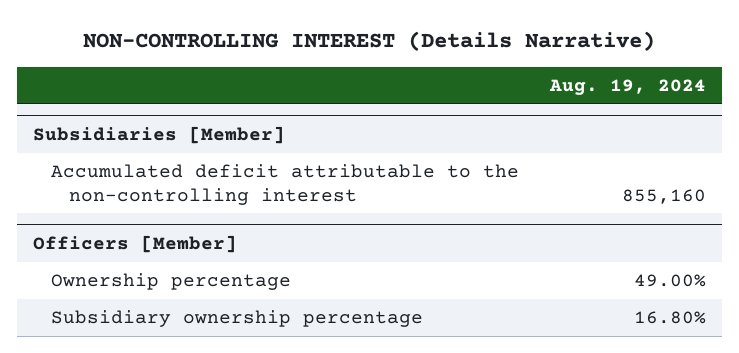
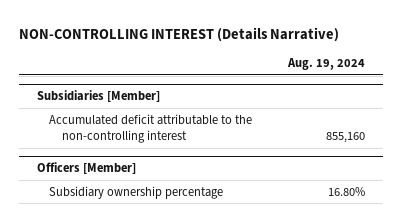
[50,272,291,290] Ownership percentage -> none

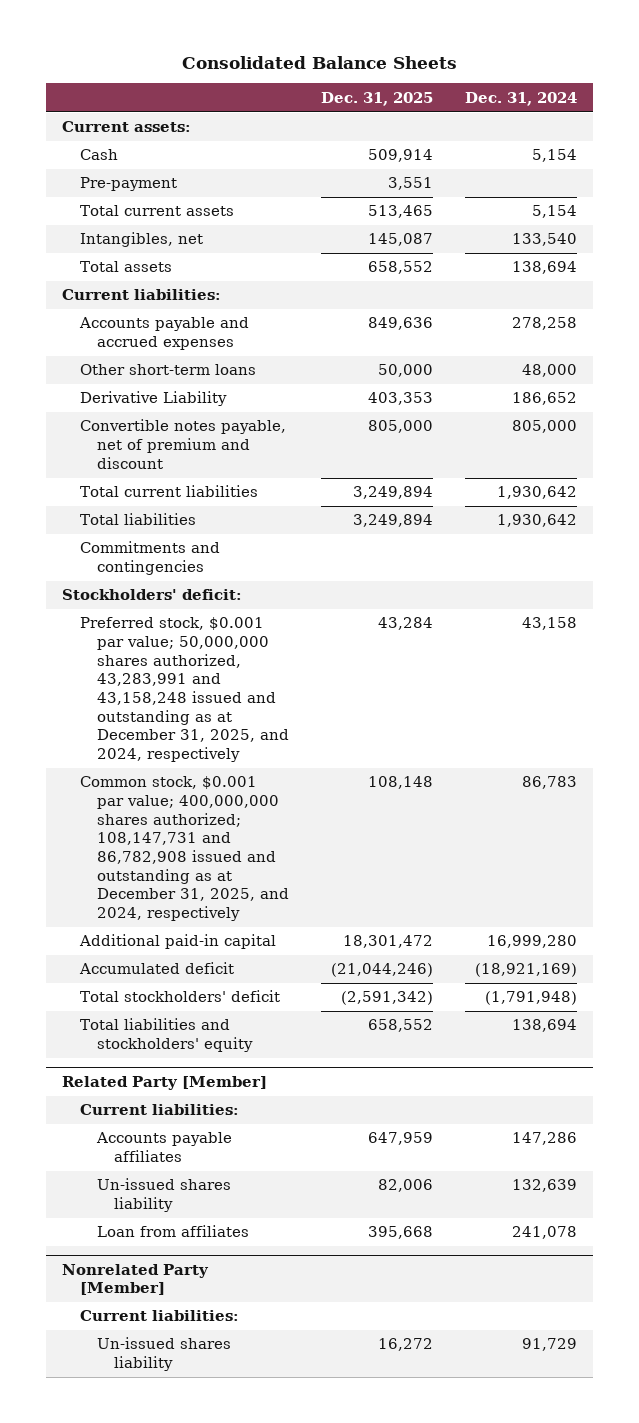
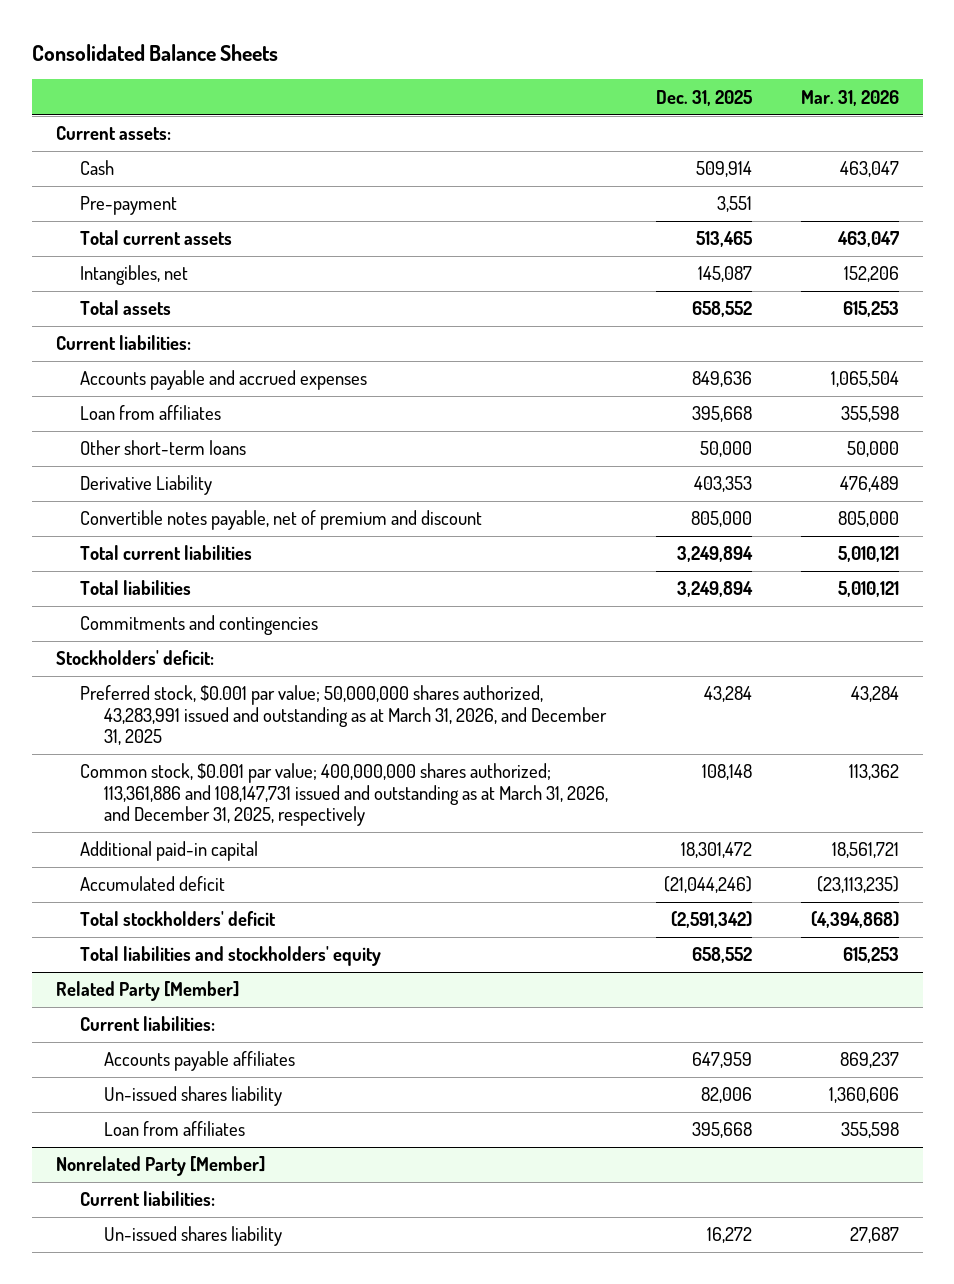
[464,91,577,106] Dec. 31, 2024 -> none
none -> [800,89,899,106] Mar. 31, 2026
none -> [79,405,221,421] Loan from affiliates
[79,617,289,762] Preferred stock, $0.001 par value; 50,000,000 shares authorized, 43,283,991 and 43,158,248 issued and outstanding as at December 31, 2025, and 2024, respectively -> [79,685,607,746] Preferred stock, $0.001 par value; 50,000,000 shares authorized, 43,283,991 issued and outstanding as at March 31, 2026, and December 31, 2025
[79,776,289,921] Common stock, $0.001 par value; 400,000,000 shares authorized; 108,147,731 and 86,782,908 issued and outstanding as at December 31, 2025, and 2024, respectively -> [79,763,608,827] Common stock, $0.001 par value; 400,000,000 shares authorized; 113,361,886 and 108,147,731 issued and outstanding as at March 31, 2026, and December 31, 2025, respectively

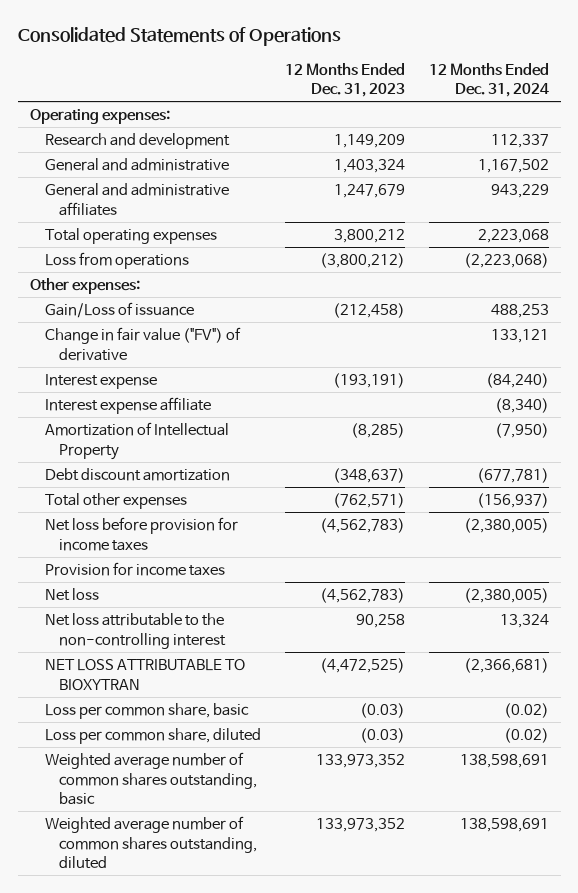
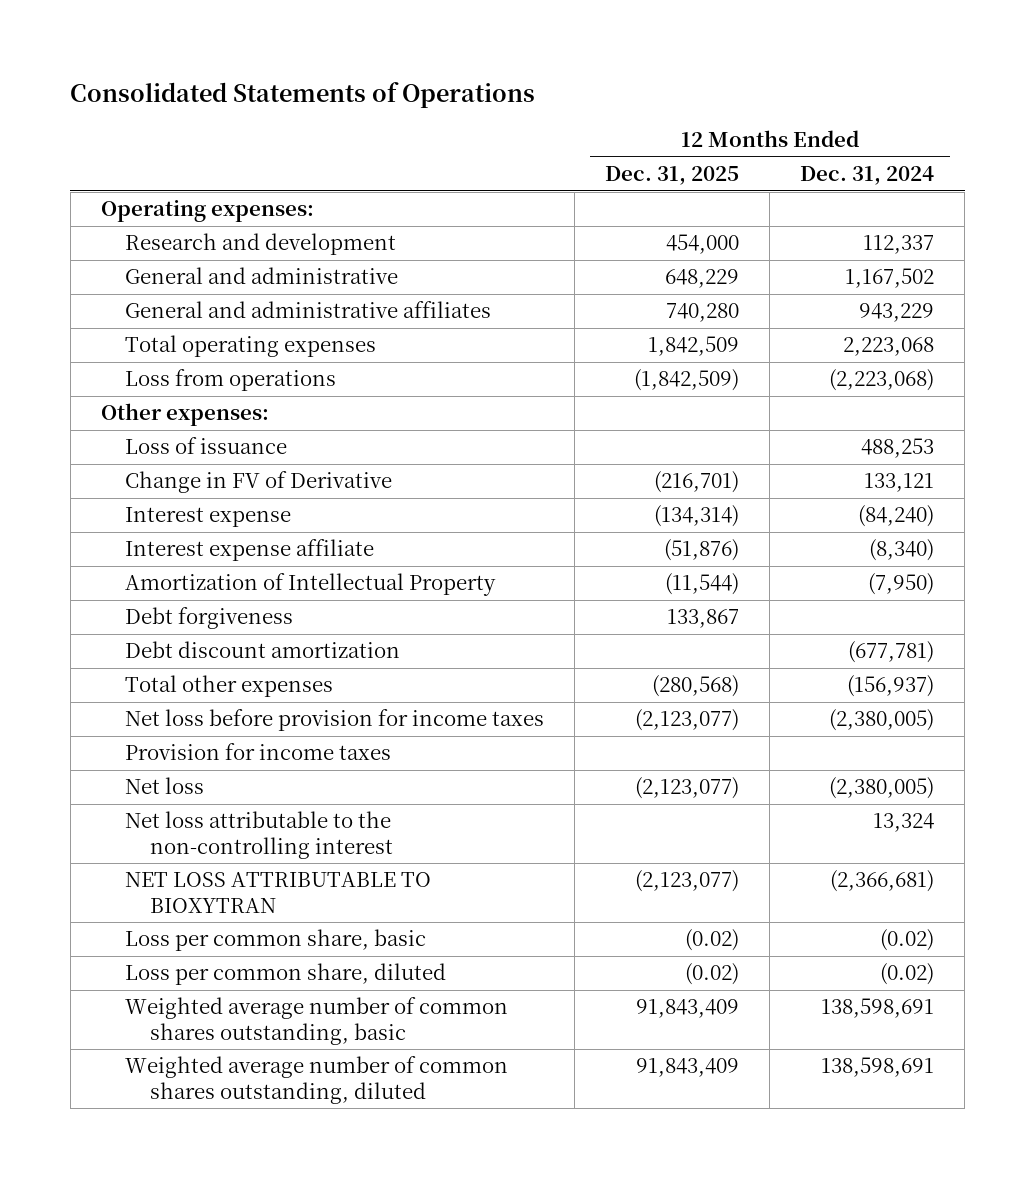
[284,62,405,98] 12 Months Ended Dec. 31, 2023 -> none
none -> [605,166,740,186] Dec. 31, 2025
[44,302,194,319] Gain/Loss of issuance -> [125,437,288,455] Loss of issuance
[44,327,241,361] Change in fair value ("FV") of derivative -> [125,471,393,494] Change in FV of Derivative
none -> [125,607,294,630] Debt forgiveness

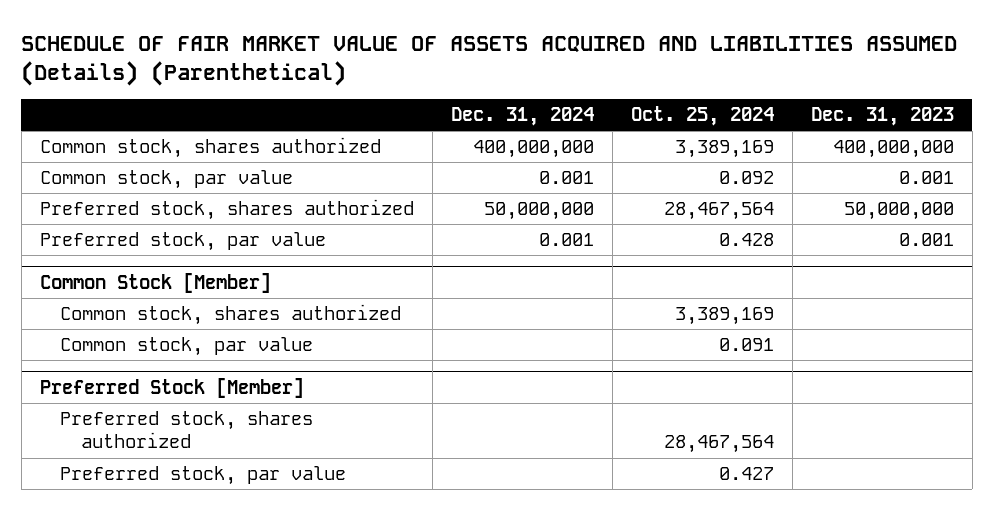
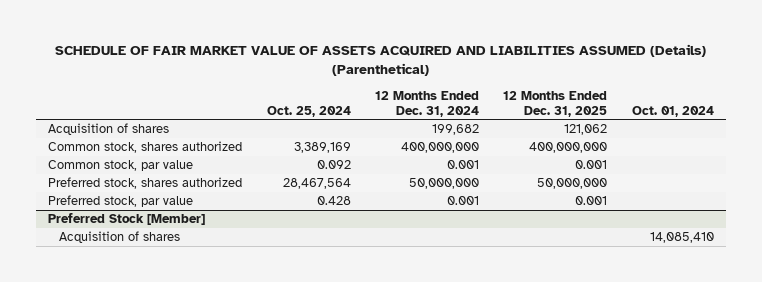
[450,107,594,127] Dec. 31, 2024 -> none
[810,107,954,127] Dec. 31, 2023 -> none
none -> [375,90,480,117] 12 Months Ended Dec. 31, 2024
none -> [503,90,608,117] 12 Months Ended Dec. 31, 2025
none -> [631,105,714,117] Oct. 01, 2024
none -> [48,123,170,136] Acquisition of shares
[39,272,271,293] Common Stock [Member] -> none
[60,304,402,326] Common stock, shares authorized -> none
[60,337,314,357] Common stock, par value -> none
[60,411,314,449] Preferred stock, shares authorized -> none
[60,466,347,486] Preferred stock, par value -> none
none -> [58,231,180,244] Acquisition of shares

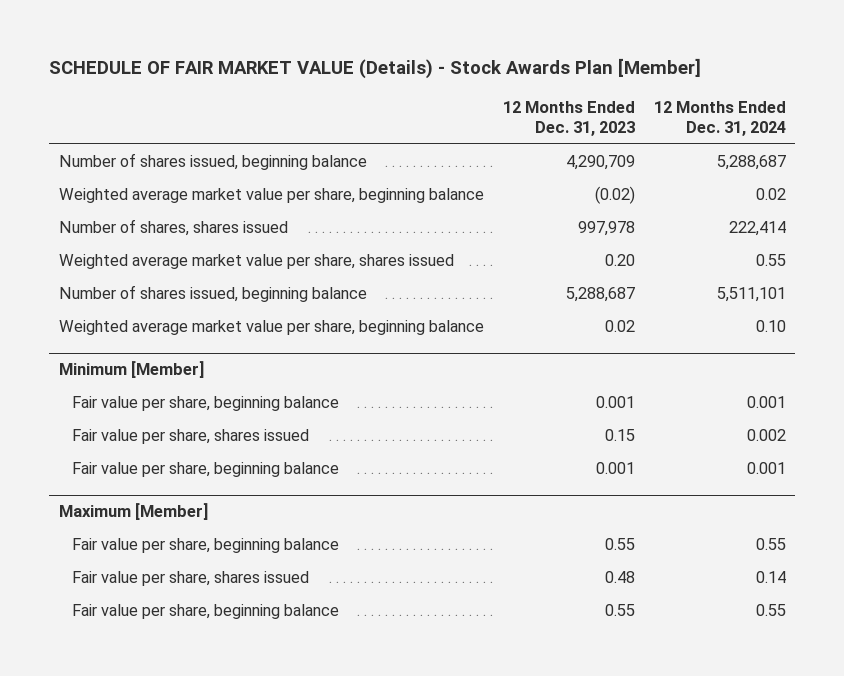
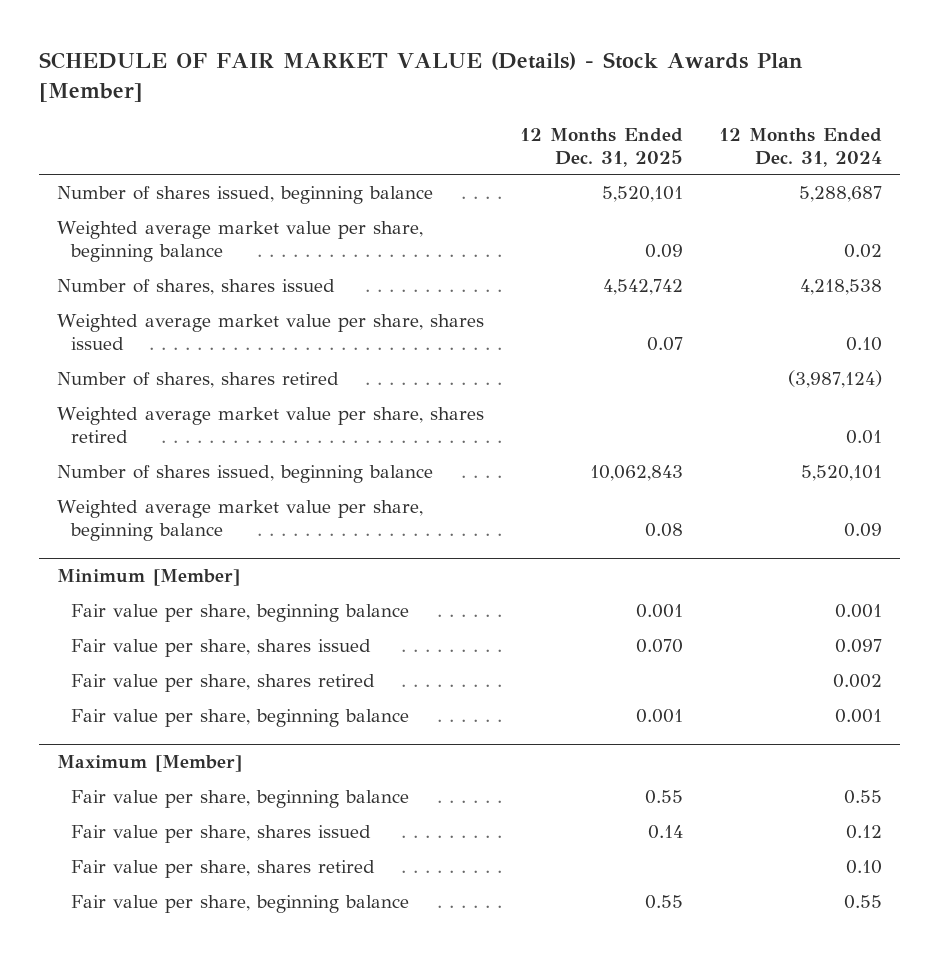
[502,100,635,137] 12 Months Ended Dec. 31, 2023 -> none
none -> [519,127,683,167] 12 Months Ended Dec. 31, 2025
[728,221,786,237] 222,414 -> [799,278,882,295] 4,218,538
[755,254,786,267] 0.55 -> [845,336,882,351] 0.10
none -> [56,371,339,388] Number of shares, shares retired
none -> [56,406,484,443] Weighted average market value per share, shares retired
[716,287,786,303] 5,511,101 -> [800,464,882,481] 5,520,101
[755,320,786,333] 0.10 -> [843,522,882,537] 0.09
[746,429,786,442] 0.002 -> [834,638,882,653] 0.097
none -> [70,673,375,692] Fair value per share, shares retired
[755,571,786,584] 0.14 -> [845,824,882,839] 0.12
none -> [70,859,375,878] Fair value per share, shares retired

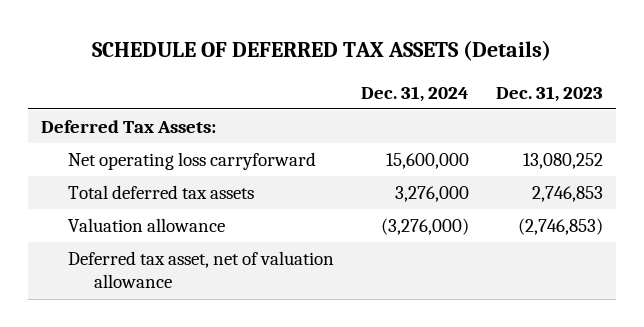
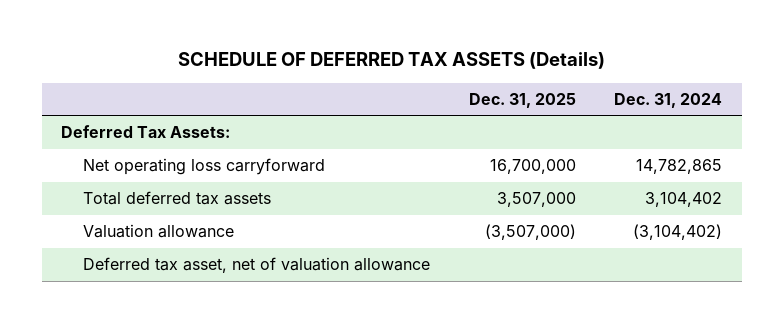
[495,85,603,102] Dec. 31, 2023 -> none
none -> [468,92,576,108] Dec. 31, 2025
[385,153,469,170] 15,600,000 -> [636,159,723,175] 14,782,865
[394,186,469,203] 3,276,000 -> [645,192,723,208] 3,104,402
[380,218,469,236] (3,276,000) -> [633,224,723,241] (3,104,402)

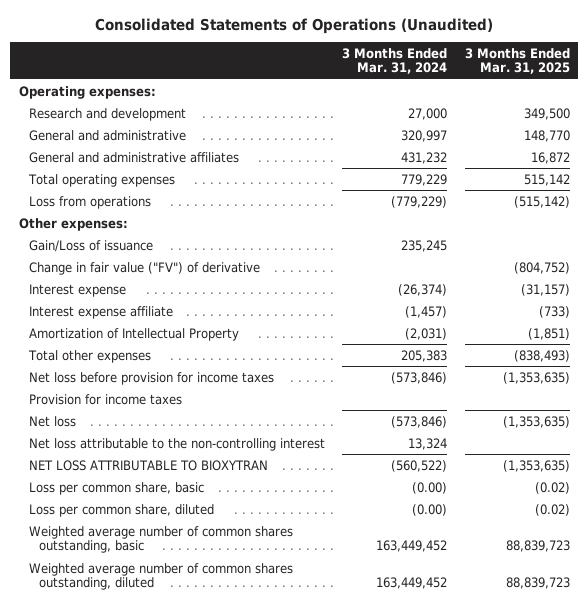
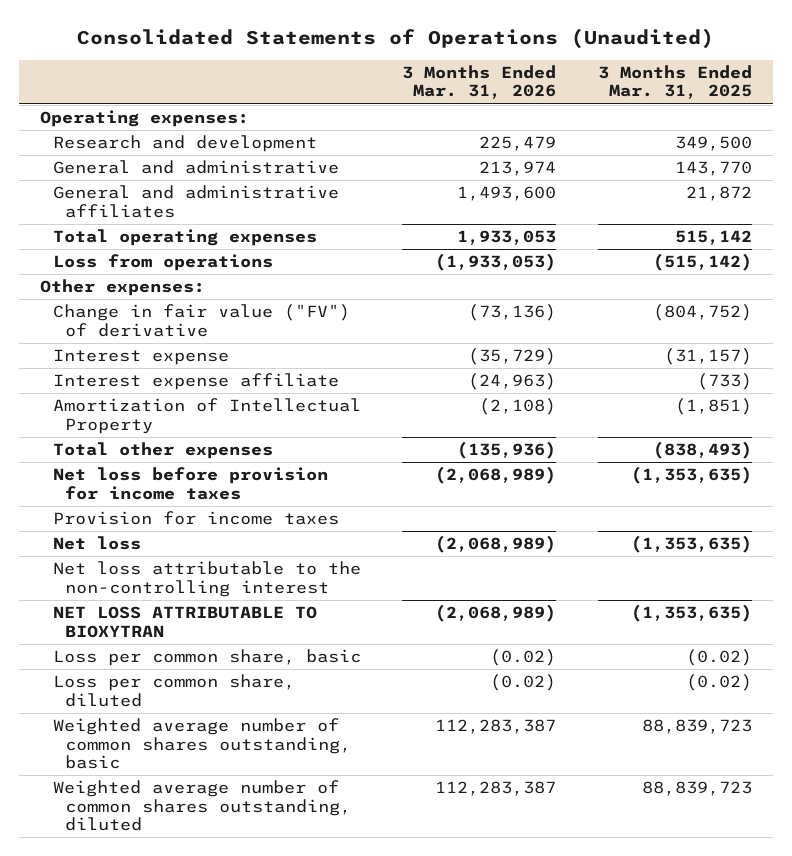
[342,47,448,75] 3 Months Ended Mar. 31, 2024 -> none
none -> [402,64,557,100] 3 Months Ended Mar. 31, 2026
[523,129,570,142] 148,770 -> [674,161,752,177] 143,770
[530,151,570,164] 16,872 -> [685,186,752,202] 21,872
[29,239,154,252] Gain/Loss of issuance -> none

